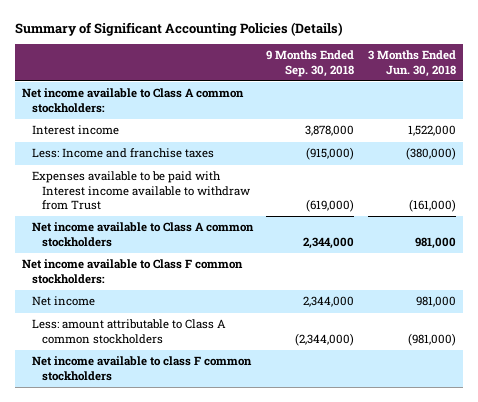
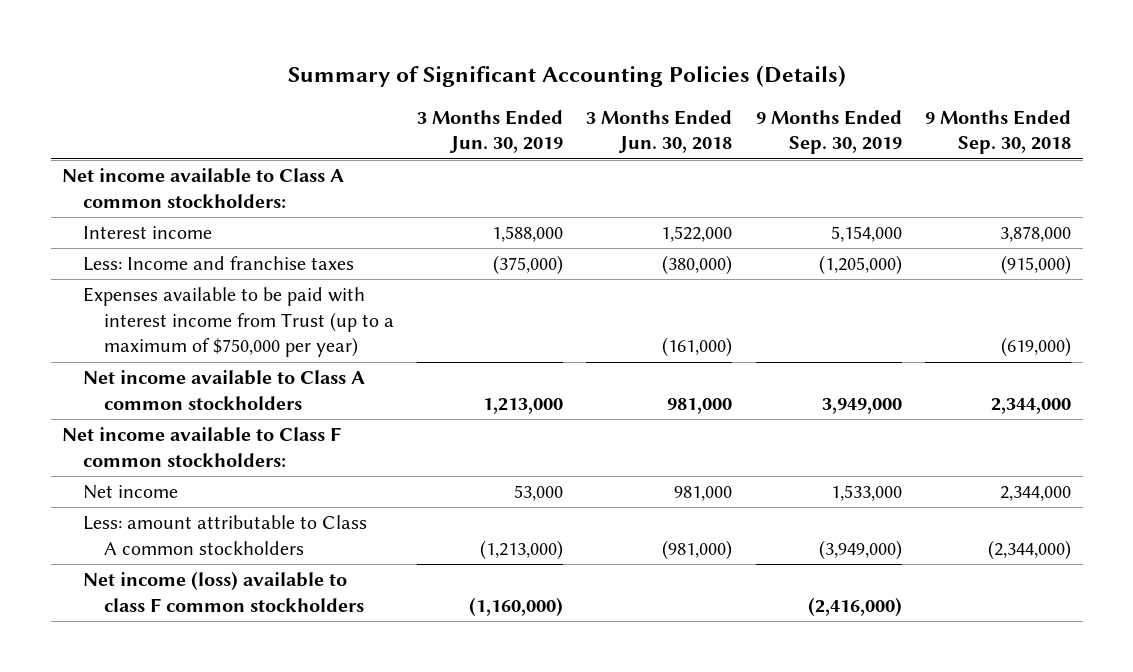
none -> [417,109,564,154] 3 Months Ended Jun. 30, 2019
none -> [755,109,902,155] 9 Months Ended Sep. 30, 2019
[31,171,251,210] Expenses available to be paid with Interest income available to withdraw from Trust -> [83,287,394,358] Expenses available to be paid with interest income from Trust (up to a maximum of $750,000 per year)
[31,356,252,381] Net income available to class F common stockholders -> [83,571,364,612] Net income (loss) available to class F common stockholders

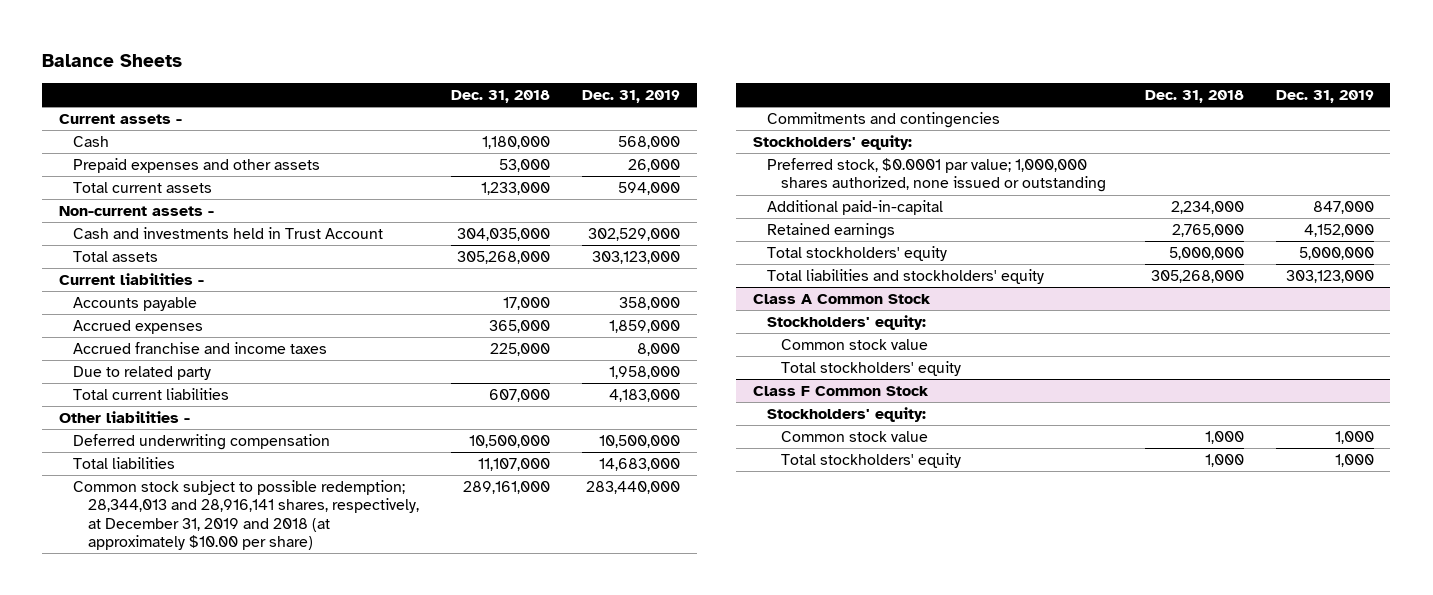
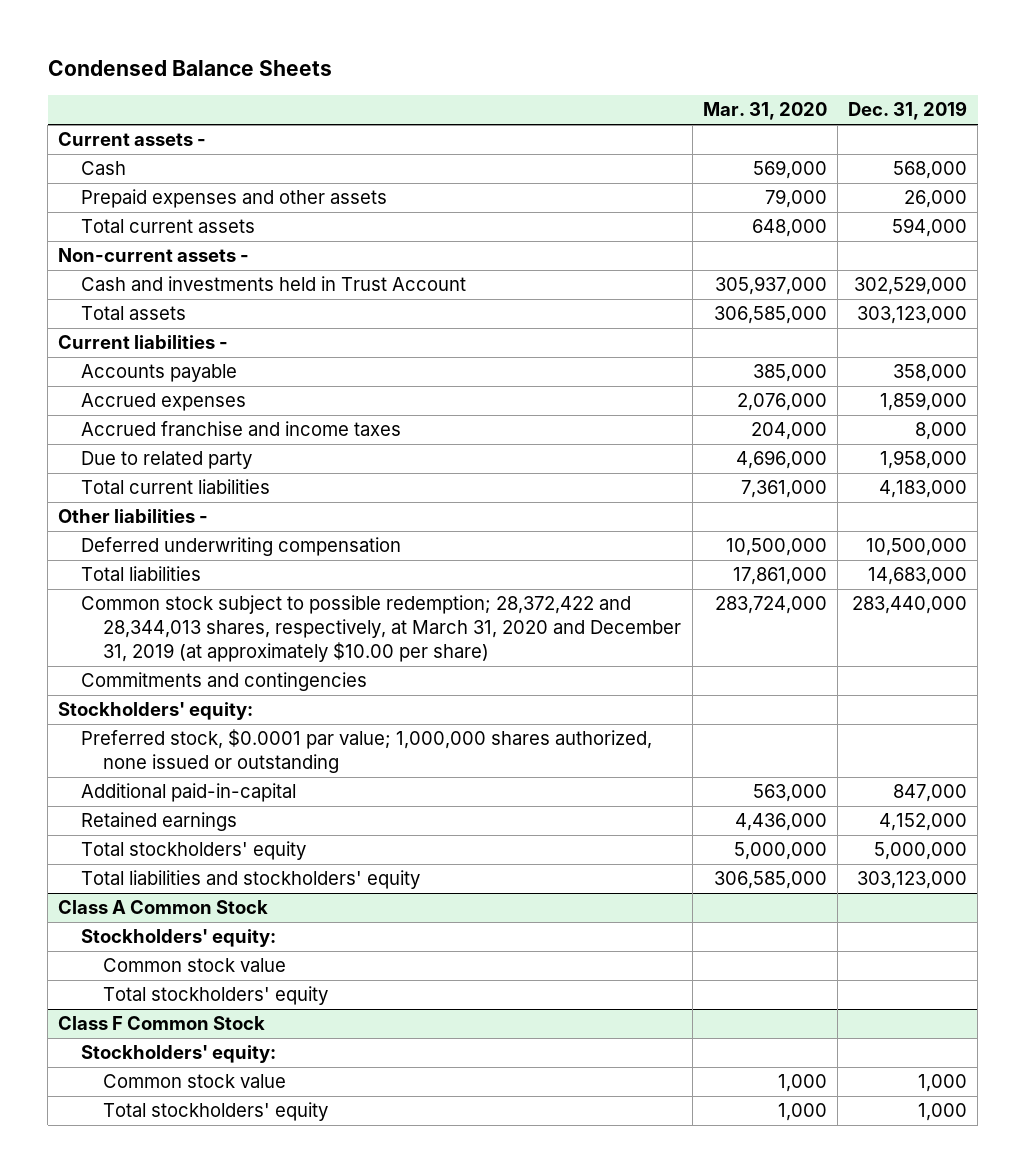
[42,54,183,68] Balance Sheets -> [47,60,332,77] Condensed Balance Sheets
[450,90,550,104] Dec. 31, 2018 -> none
none -> [702,102,827,121] Mar. 31, 2020
[73,480,419,551] Common stock subject to possible redemption; 28,344,013 and 28,916,141 shares, respectively, at December 31, 2019 and 2018 (at approximately $10.00 per share) -> [80,595,682,662] Common stock subject to possible redemption; 28,372,422 and 28,344,013 shares, respectively, at March 31, 2020 and December 31, 2019 (at approximately $10.00 per share)

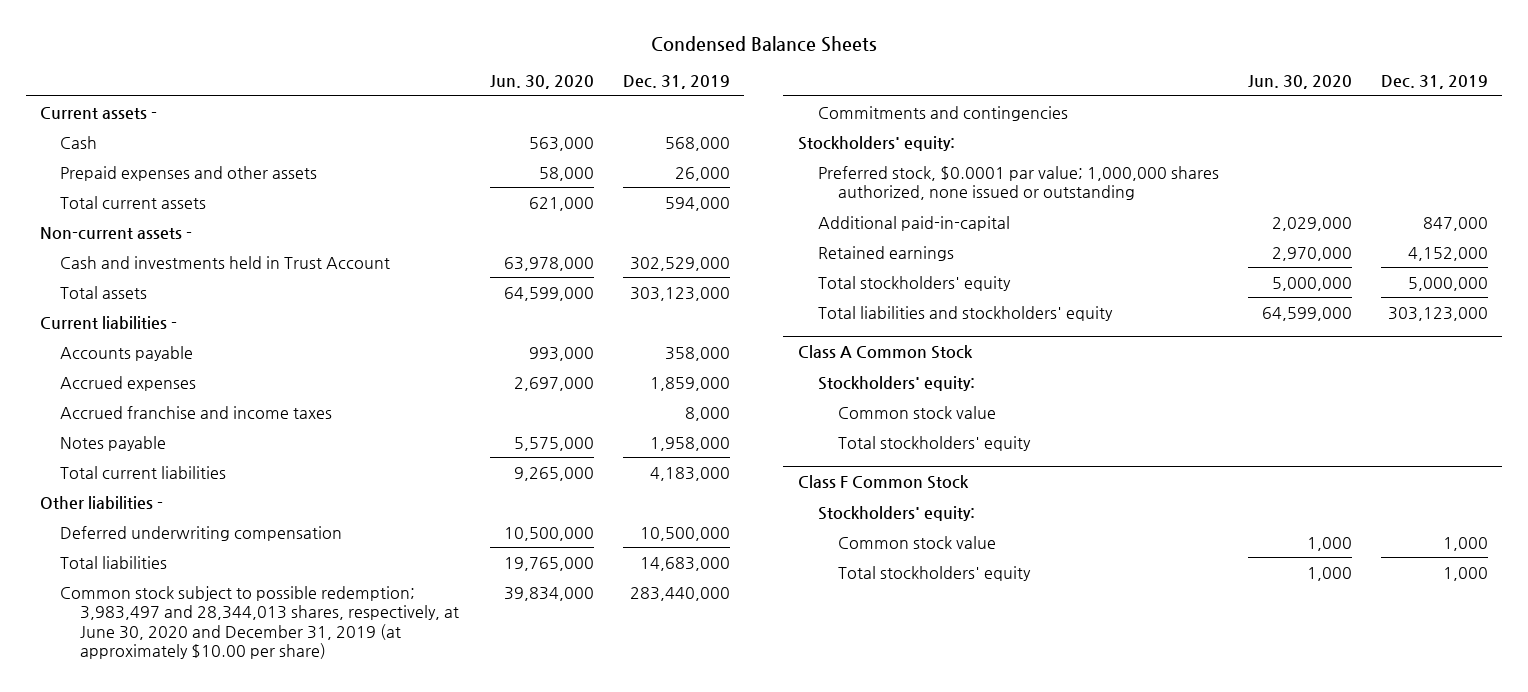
[702,102,827,121] Mar. 31, 2020 -> none
none -> [489,75,594,90] Jun. 30, 2020
[80,451,252,470] Due to related party -> [59,435,166,451] Notes payable
[80,595,682,662] Common stock subject to possible redemption; 28,372,422 and 28,344,013 shares, respectively, at March 31, 2020 and December 31, 2019 (at approximately $10.00 per share) -> [59,585,459,660] Common stock subject to possible redemption; 3,983,497 and 28,344,013 shares, respectively, at June 30, 2020 and December 31, 2019 (at approximately $10.00 per share)

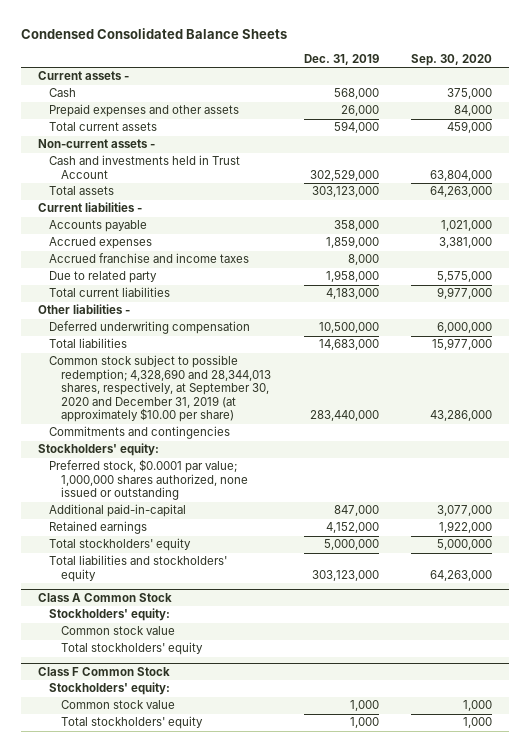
[650,35,877,52] Condensed Balance Sheets -> [21,28,288,40] Condensed Consolidated Balance Sheets
[489,75,594,90] Jun. 30, 2020 -> none
none -> [411,53,493,66] Sep. 30, 2020
[59,435,166,451] Notes payable -> [49,271,158,284] Due to related party
[59,585,459,660] Common stock subject to possible redemption; 3,983,497 and 28,344,013 shares, respectively, at June 30, 2020 and December 31, 2019 (at approximately $10.00 per share) -> [49,355,272,423] Common stock subject to possible redemption; 4,328,690 and 28,344,013 shares, respectively, at September 30, 2020 and December 31, 2019 (at approximately $10.00 per share)

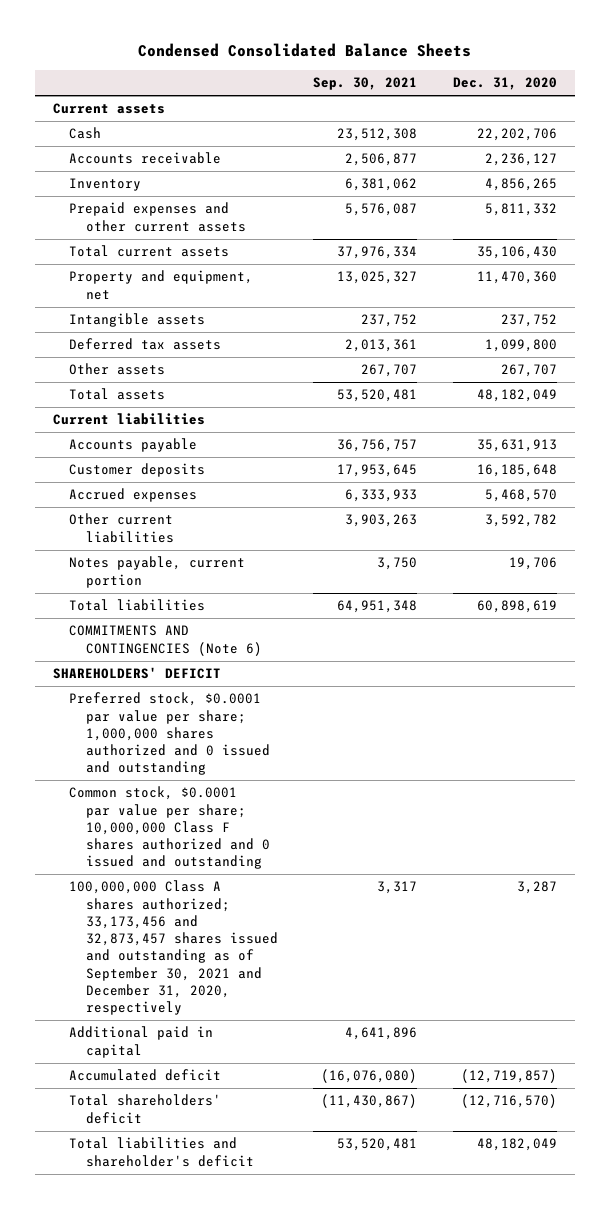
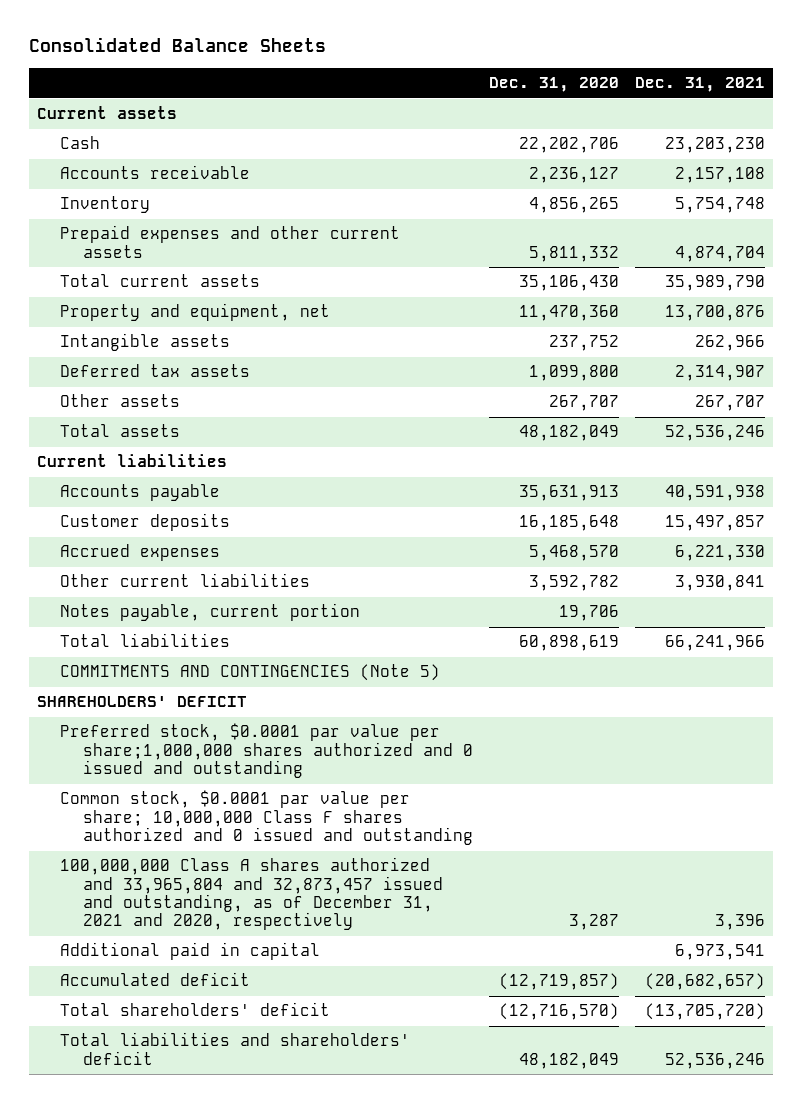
[138,43,472,58] Condensed Consolidated Balance Sheets -> [28,37,326,53] Consolidated Balance Sheets
[313,77,418,91] Sep. 30, 2021 -> none
none -> [634,77,765,93] Dec. 31, 2021
[69,625,262,656] COMMITMENTS AND CONTINGENCIES (Note 6) -> [59,664,440,682] COMMITMENTS AND CONTINGENCIES (Note 5)
[69,692,270,776] Preferred stock, $0.0001 par value per share; 1,000,000 shares authorized and 0 issued and outstanding -> [59,723,474,779] Preferred stock, $0.0001 par value per share;1,000,000 shares authorized and 0 issued and outstanding
[69,880,278,1016] 100,000,000 Class A shares authorized; 33,173,456 and 32,873,457 shares issued and outstanding as of September 30, 2021 and December 31, 2020, respectively -> [59,857,444,931] 100,000,000 Class A shares authorized and 33,965,804 and 32,873,457 issued and outstanding, as of December 31, 2021 and 2020, respectively
[69,1137,254,1167] Total liabilities and shareholder's deficit -> [59,1032,410,1065] Total liabilities and shareholders' deficit

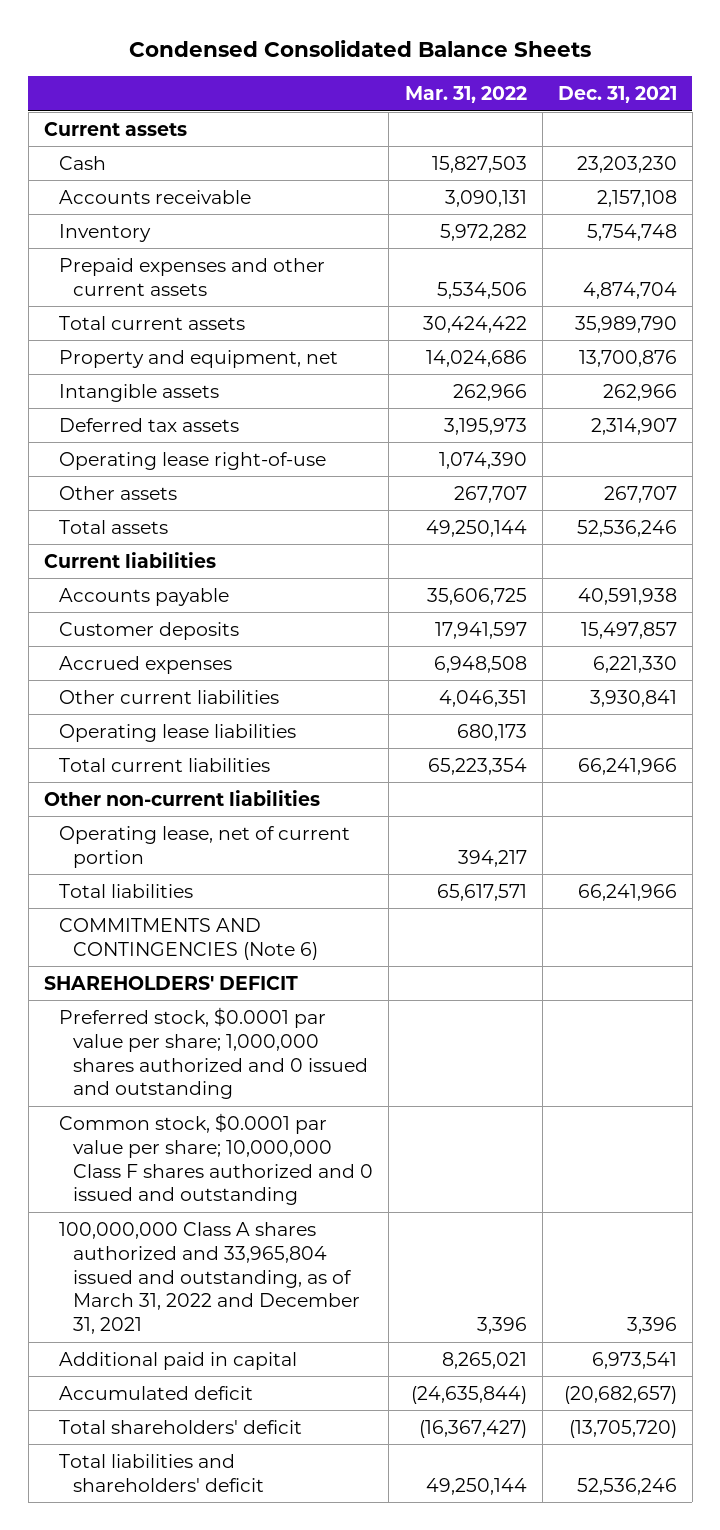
[28,37,326,53] Consolidated Balance Sheets -> [129,40,592,58] Condensed Consolidated Balance Sheets
[489,77,620,93] Dec. 31, 2020 -> none
none -> [404,86,527,104] Mar. 31, 2022
none -> [58,451,326,470] Operating lease right-of-use
none -> [58,723,296,742] Operating lease liabilities
none -> [58,757,270,772] Total current liabilities
none -> [43,789,320,806] Other non-current liabilities
[59,603,360,622] Notes payable, current portion -> [58,825,350,868] Operating lease, net of current portion
[59,664,440,682] COMMITMENTS AND CONTINGENCIES (Note 5) -> [58,917,319,960] COMMITMENTS AND CONTINGENCIES (Note 6)
[59,723,474,779] Preferred stock, $0.0001 par value per share;1,000,000 shares authorized and 0 issued and outstanding -> [58,1006,369,1100] Preferred stock, $0.0001 par value per share; 1,000,000 shares authorized and 0 issued and outstanding
[59,857,444,931] 100,000,000 Class A shares authorized and 33,965,804 and 32,873,457 issued and outstanding, as of December 31, 2021 and 2020, respectively -> [58,1221,361,1335] 100,000,000 Class A shares authorized and 33,965,804 issued and outstanding, as of March 31, 2022 and December 31, 2021

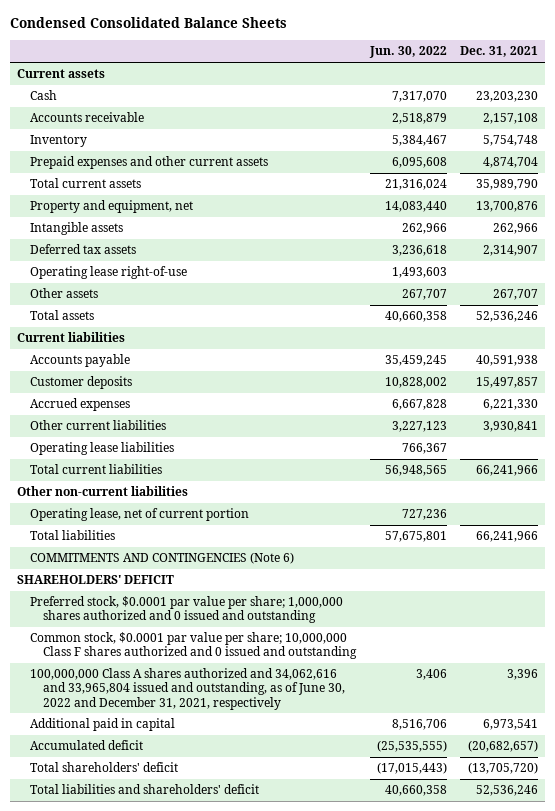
[404,86,527,104] Mar. 31, 2022 -> none
none -> [368,46,447,59] Jun. 30, 2022
[58,1221,361,1335] 100,000,000 Class A shares authorized and 33,965,804 issued and outstanding, as of March 31, 2022 and December 31, 2021 -> [29,668,346,710] 100,000,000 Class A shares authorized and 34,062,616 and 33,965,804 issued and outstanding, as of June 30, 2022 and December 31, 2021, respectively

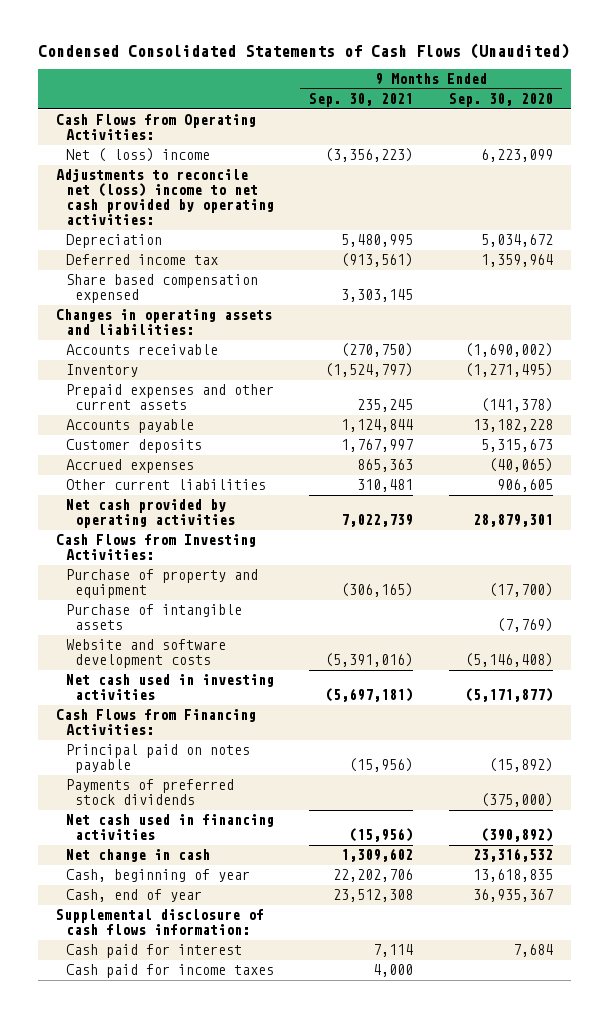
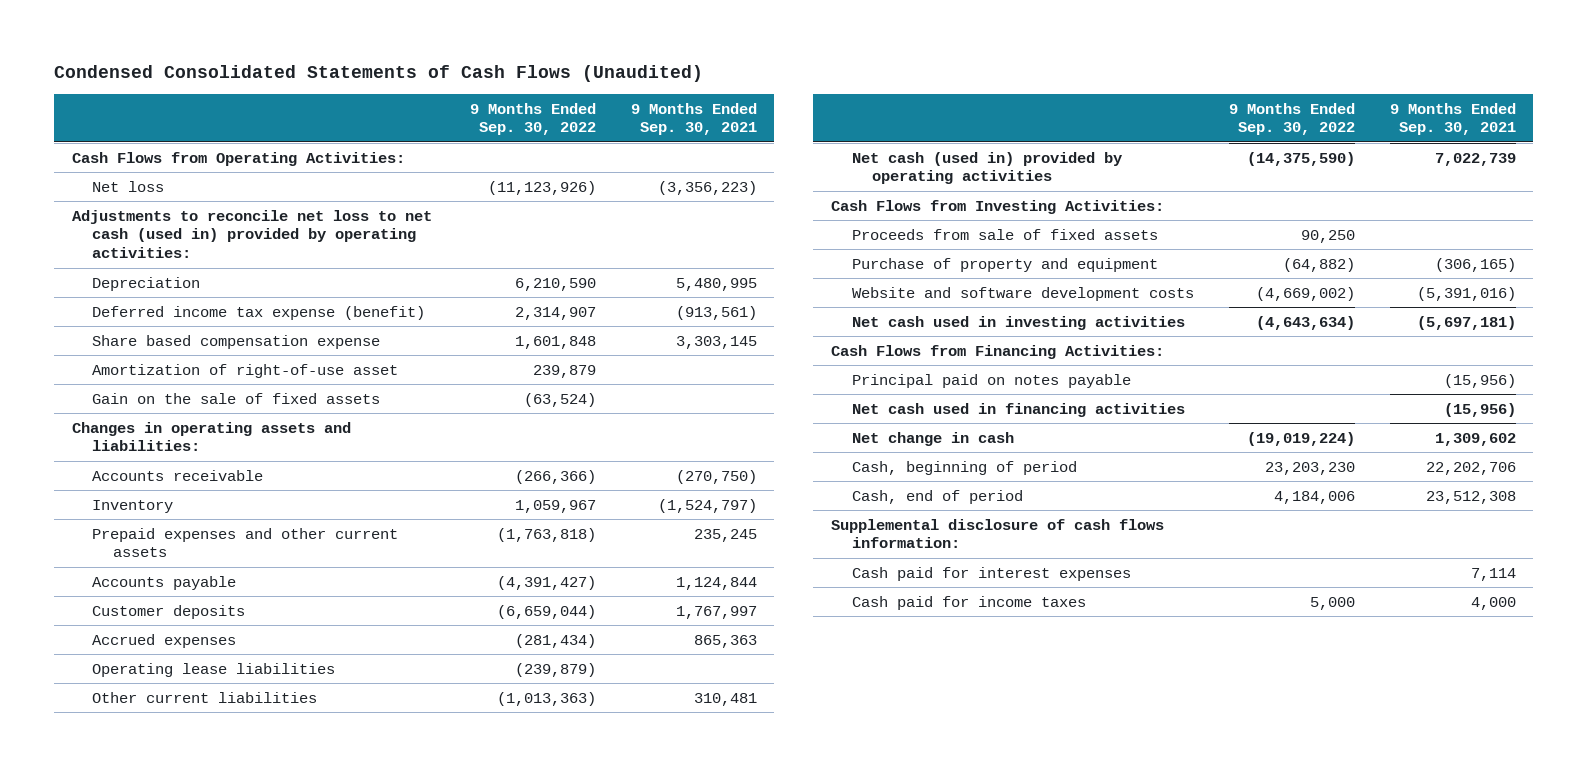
[448,93,553,108] Sep. 30, 2020 -> none
none -> [469,102,596,136] 9 Months Ended Sep. 30, 2022
[65,148,210,163] Net ( loss) income -> [92,180,165,192] Net loss
[56,169,274,226] Adjustments to reconcile net (loss) income to net cash provided by operating activities: -> [71,209,432,259] Adjustments to reconcile net loss to net cash (used in) provided by operating activities:
[65,254,218,266] Deferred income tax -> [92,305,426,320] Deferred income tax expense (benefit)
[65,274,258,304] Share based compensation expensed -> [92,334,381,349] Share based compensation expense
none -> [92,363,399,378] Amortization of right-of-use asset
none -> [92,392,381,404] Gain on the sale of fixed assets
none -> [92,662,336,677] Operating lease liabilities
[65,499,236,529] Net cash provided by operating activities -> [851,151,1122,185] Net cash (used in) provided by operating activities
none -> [851,228,1158,240] Proceeds from sale of fixed assets
[65,604,242,631] Purchase of intangible assets -> none
[65,779,234,806] Payments of preferred stock dividends -> none
[65,869,250,883] Cash, beginning of year -> [851,460,1077,475] Cash, beginning of period
[65,889,202,903] Cash, end of year -> [851,489,1023,504] Cash, end of period
[65,944,242,959] Cash paid for interest -> [851,566,1131,581] Cash paid for interest expenses

